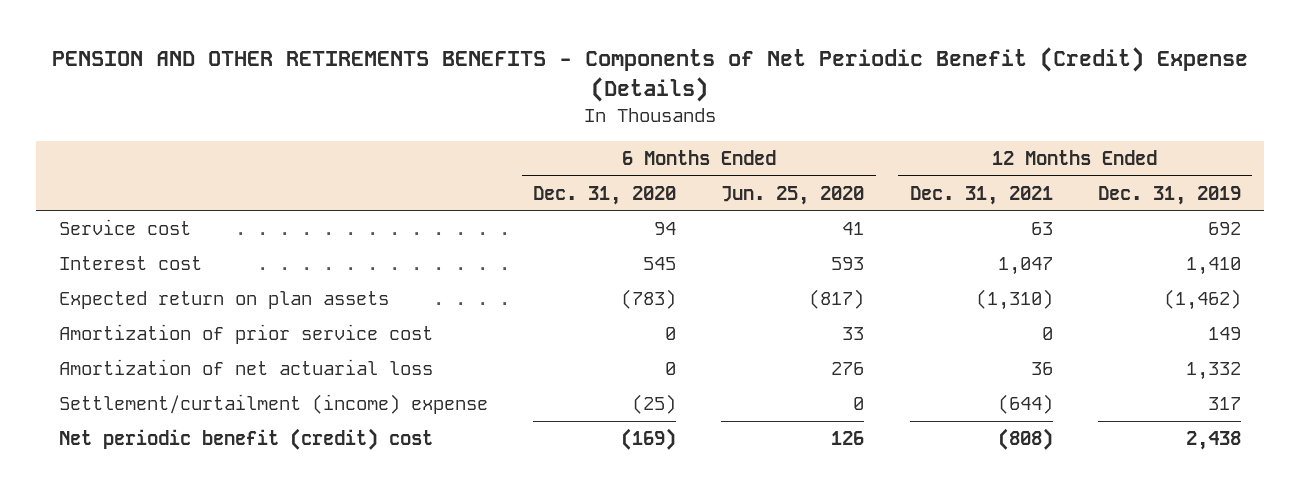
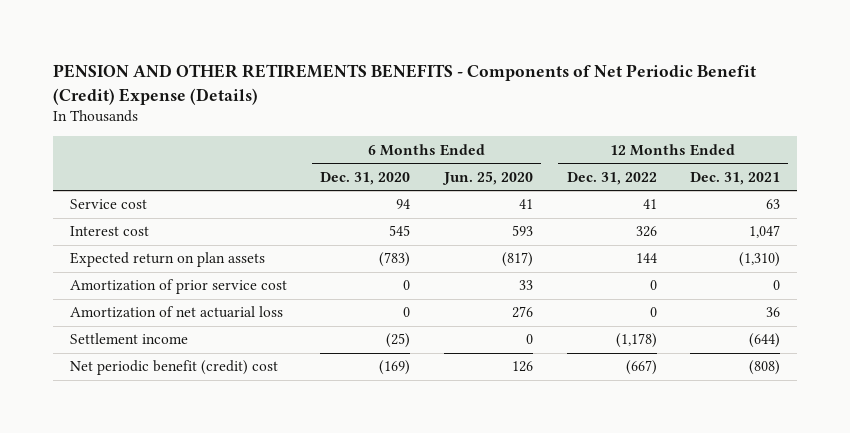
[1098,185,1242,205] Dec. 31, 2019 -> none
none -> [566,171,657,185] Dec. 31, 2022
[58,394,488,415] Settlement/curtailment (income) expense -> [69,333,188,345] Settlement income

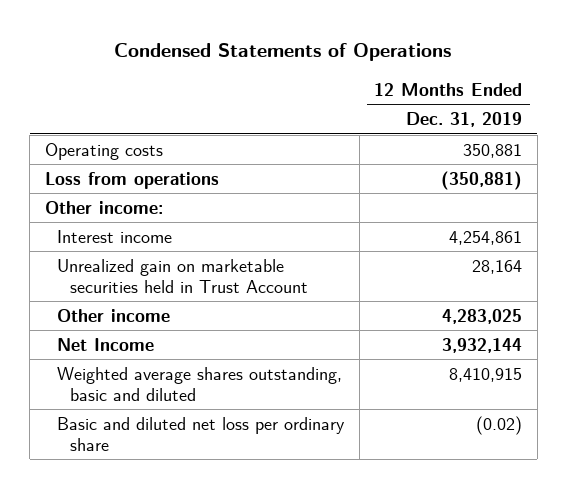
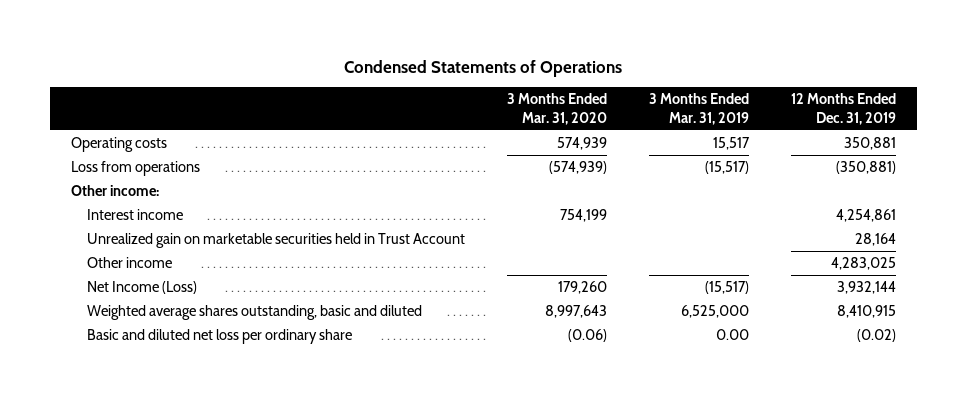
none -> [506,93,607,126] 3 Months Ended Mar. 31, 2020
none -> [648,93,749,126] 3 Months Ended Mar. 31, 2019
[57,337,155,351] Net Income -> [86,281,197,295] Net Income (Loss)

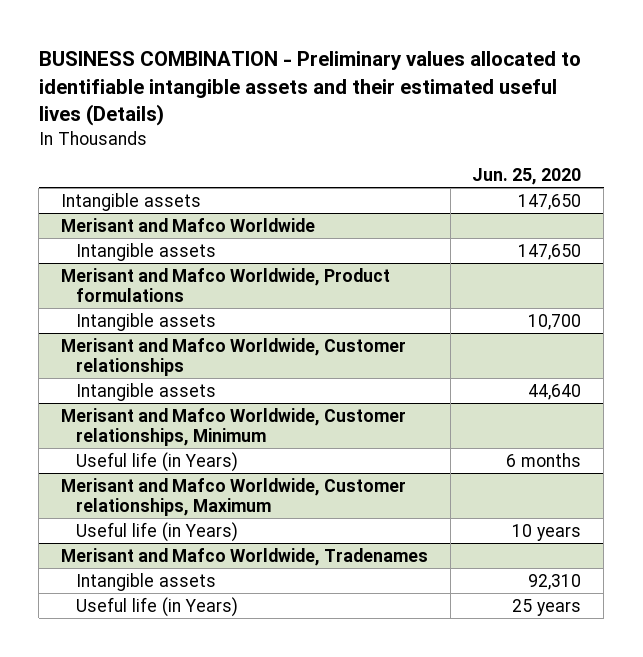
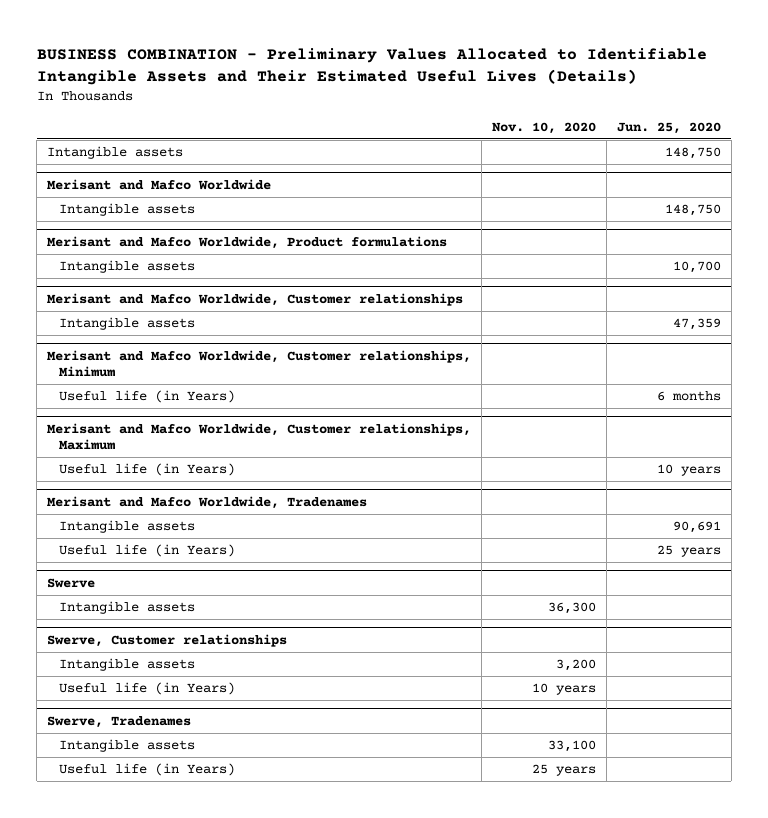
[38,51,581,127] BUSINESS COMBINATION - Preliminary values allocated to identifiable intangible assets and their estimated useful lives (Details) -> [36,48,707,86] BUSINESS COMBINATION - Preliminary Values Allocated to Identifiable Intangible Assets and Their Estimated Useful Lives (Details)
none -> [492,121,597,134] Nov. 10, 2020
[518,193,582,210] 147,650 -> [665,147,722,160] 148,750
[518,243,582,260] 147,650 -> [665,204,722,217] 148,750
[528,383,582,400] 44,640 -> [673,318,722,331] 47,359
[528,573,582,590] 92,310 -> [673,521,722,534] 90,691
none -> [47,577,96,588] Swerve
none -> [59,601,196,615] Intangible assets
none -> [47,633,288,647] Swerve, Customer relationships
none -> [59,658,196,672] Intangible assets
none -> [59,682,236,696] Useful life (in Years)
none -> [47,715,192,728] Swerve, Tradenames
none -> [59,739,196,753] Intangible assets
none -> [59,763,236,777] Useful life (in Years)

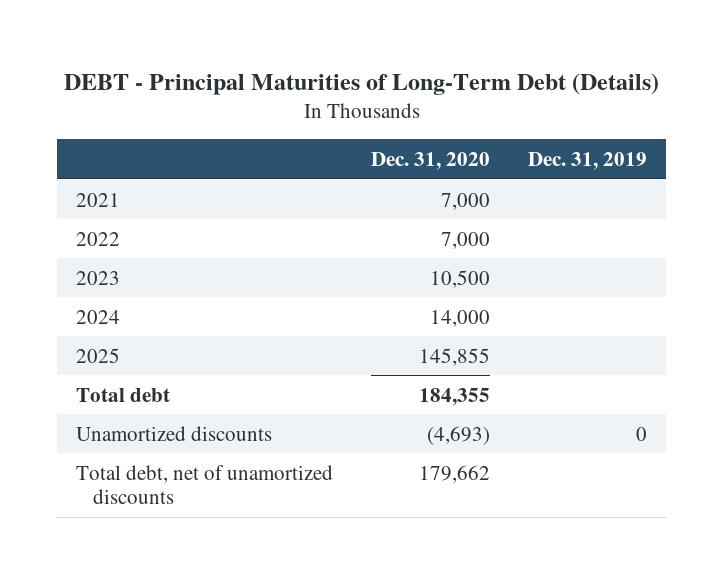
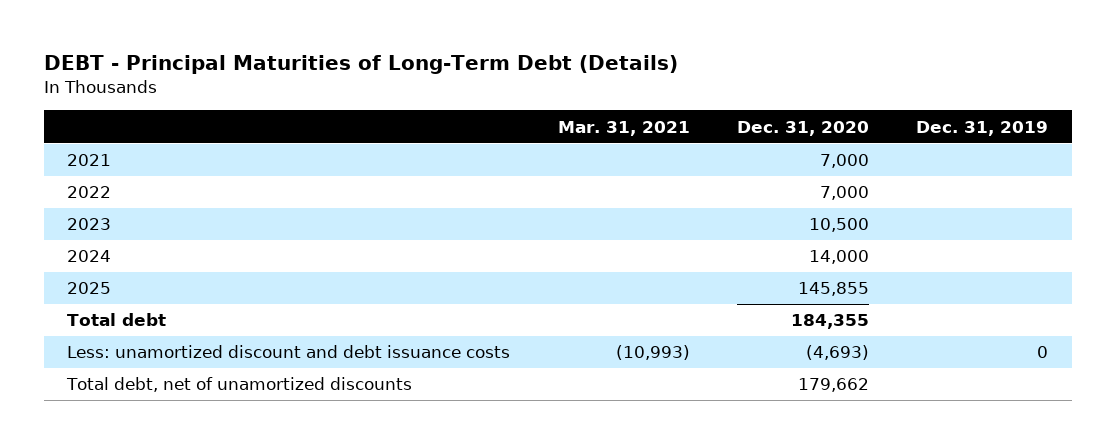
none -> [557,120,690,136] Mar. 31, 2021
[76,425,273,441] Unamortized discounts -> [67,345,511,359] Less: unamortized discount and debt issuance costs

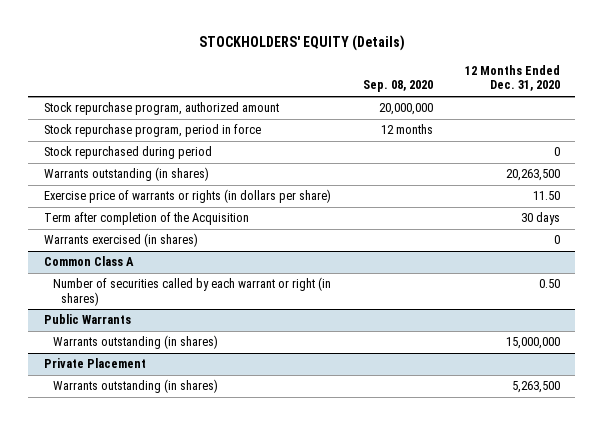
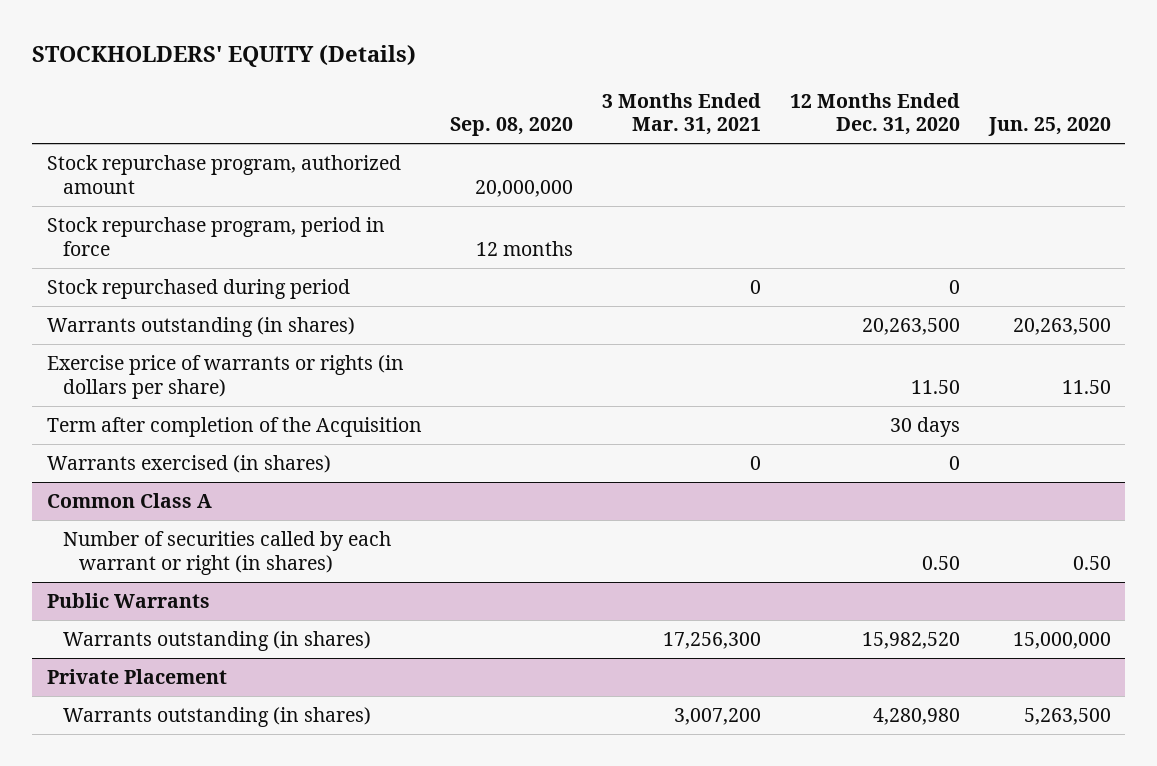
none -> [602,92,762,136] 3 Months Ended Mar. 31, 2021
none -> [987,117,1111,137] Jun. 25, 2020
[505,337,560,350] 15,000,000 -> [862,632,961,650] 15,982,520
[511,381,560,394] 5,263,500 -> [873,708,961,726] 4,280,980

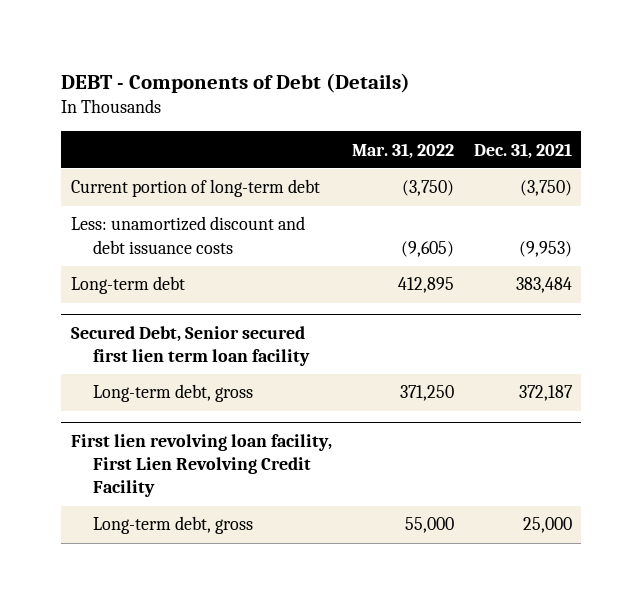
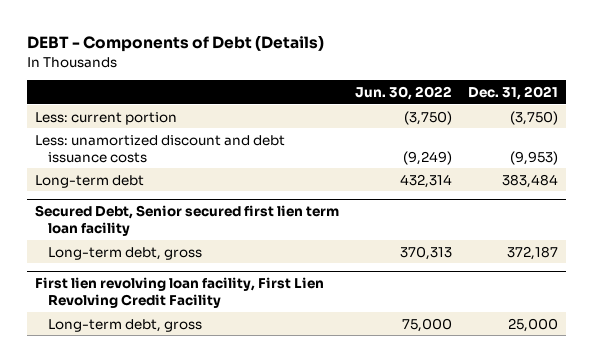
[351,142,454,159] Mar. 31, 2022 -> none
none -> [354,86,452,101] Jun. 30, 2022
[70,179,320,198] Current portion of long-term debt -> [35,111,178,125] Less: current portion

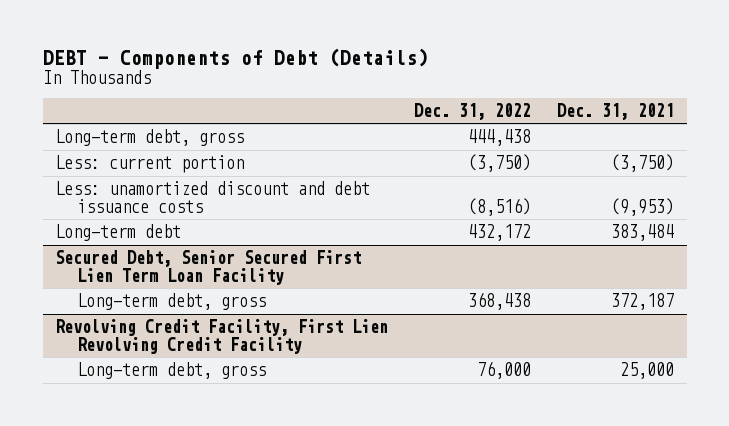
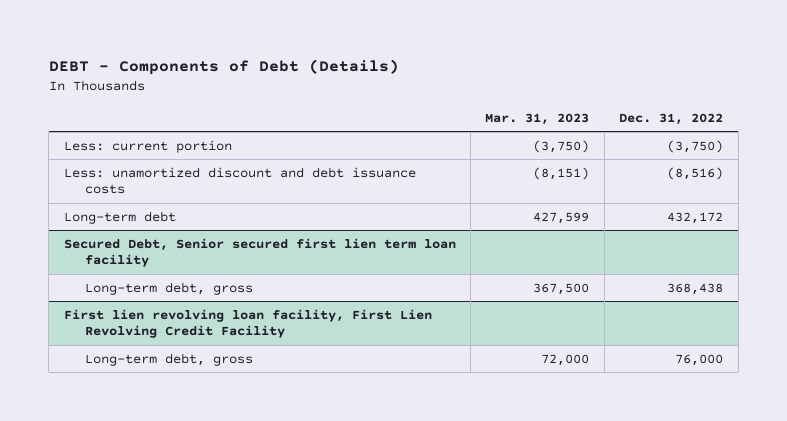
[556,103,674,121] Dec. 31, 2021 -> none
none -> [485,112,590,125] Mar. 31, 2023
[55,129,245,147] Long-term debt, gross -> none
[55,250,362,285] Secured Debt, Senior Secured First Lien Term Loan Facility -> [63,237,456,268] Secured Debt, Senior secured first lien term loan facility
[55,319,389,354] Revolving Credit Facility, First Lien Revolving Credit Facility -> [63,308,432,339] First lien revolving loan facility, First Lien Revolving Credit Facility

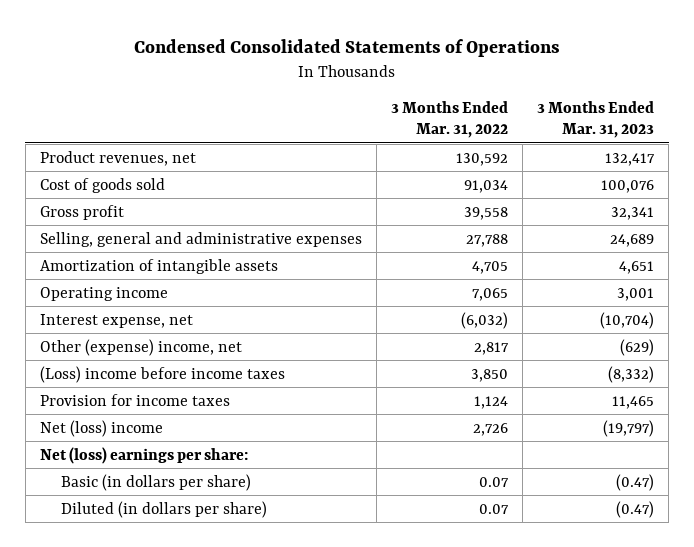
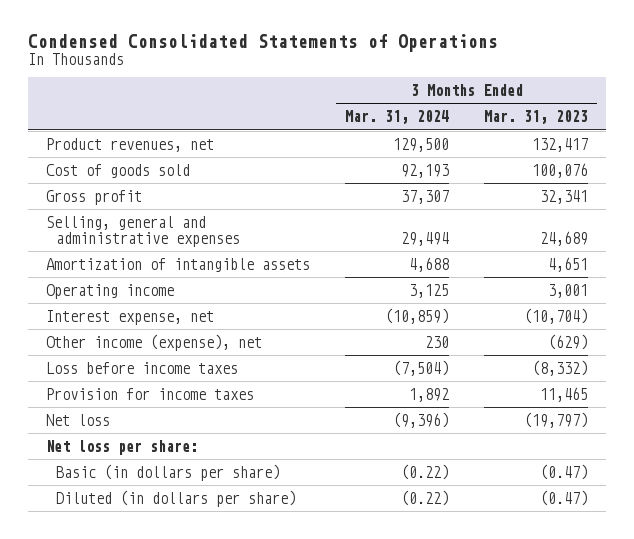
[391,100,509,139] 3 Months Ended Mar. 31, 2022 -> none
none -> [345,110,450,125] Mar. 31, 2024
[39,338,242,356] Other (expense) income, net -> [45,333,262,351] Other income (expense), net
[39,365,285,383] (Loss) income before income taxes -> [45,361,238,374] Loss before income taxes
[39,419,163,437] Net (loss) income -> [45,413,110,426] Net loss
[39,446,248,464] Net (loss) earnings per share: -> [45,439,198,455] Net loss per share:

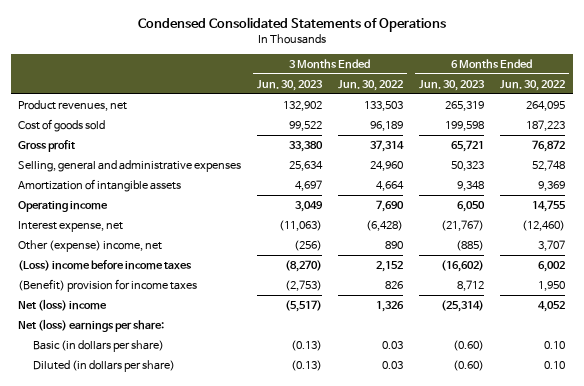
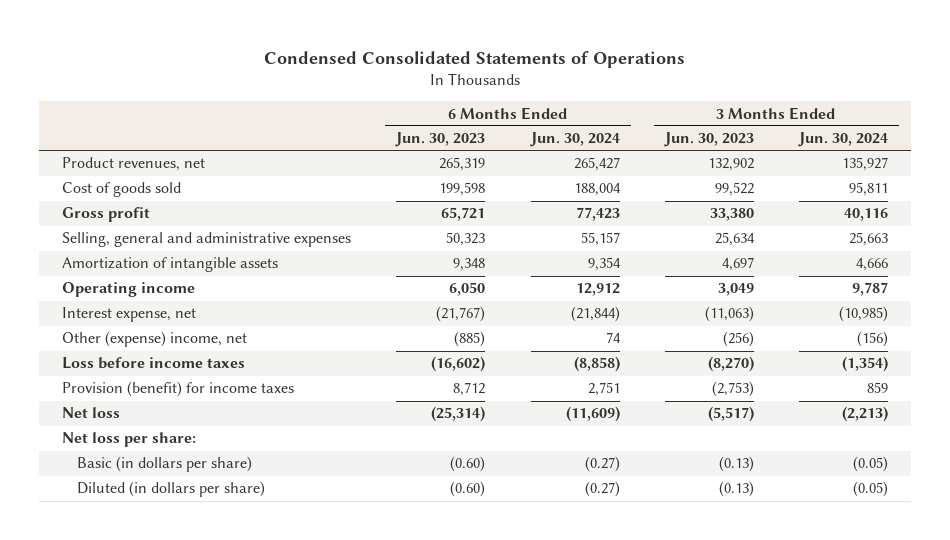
[338,79,404,91] Jun. 30, 2022 -> none
[500,79,566,91] Jun. 30, 2022 -> none
none -> [529,132,620,148] Jun. 30, 2024
none -> [798,132,889,148] Jun. 30, 2024
[18,259,193,271] (Loss) income before income taxes -> [62,357,246,370] Loss before income taxes
[18,278,198,292] (Benefit) provision for income taxes -> [62,381,295,398] Provision (benefit) for income taxes
[18,298,108,311] Net (loss) income -> [62,407,121,419] Net loss
[18,318,165,332] Net (loss) earnings per share: -> [62,432,197,448] Net loss per share:

